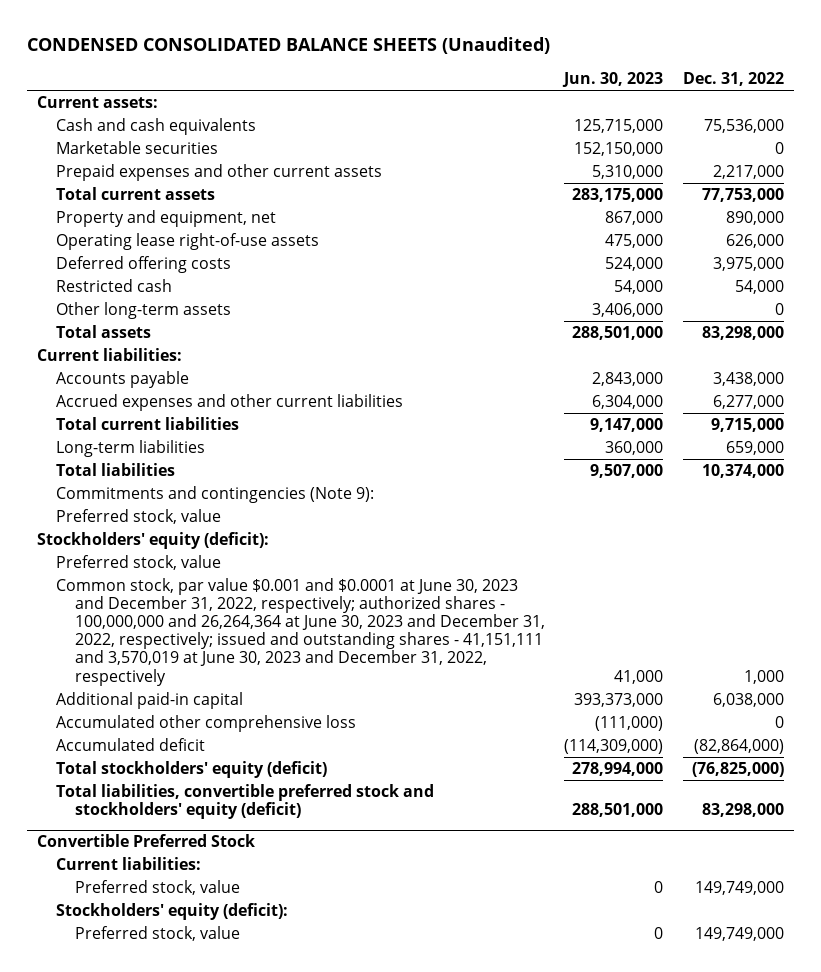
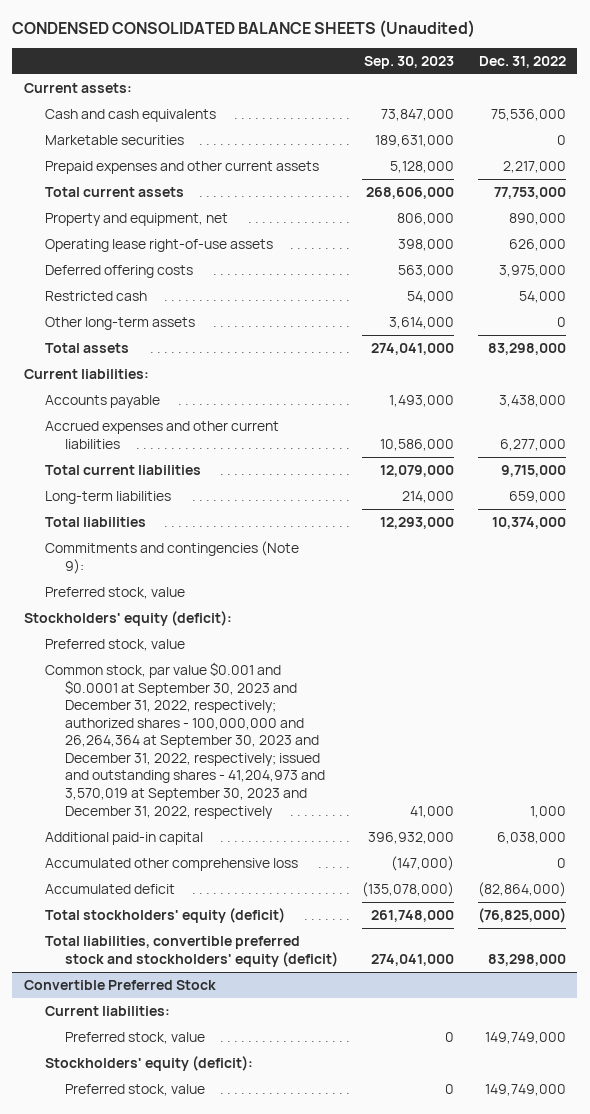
[562,71,664,87] Jun. 30, 2023 -> none
none -> [363,55,454,69] Sep. 30, 2023
[56,578,545,686] Common stock, par value $0.001 and $0.0001 at June 30, 2023 and December 31, 2022, respectively; authorized shares - 100,000,000 and 26,264,364 at June 30, 2023 and December 31, 2022, respectively; issued and outstanding shares - 41,151,111 and 3,570,019 at June 30, 2023 and December 31, 2022, respectively -> [44,662,326,819] Common stock, par value $0.001 and $0.0001 at September 30, 2023 and December 31, 2022, respectively; authorized shares - 100,000,000 and 26,264,364 at September 30, 2023 and December 31, 2022, respectively; issued and outstanding shares - 41,204,973 and 3,570,019 at September 30, 2023 and December 31, 2022, respectively

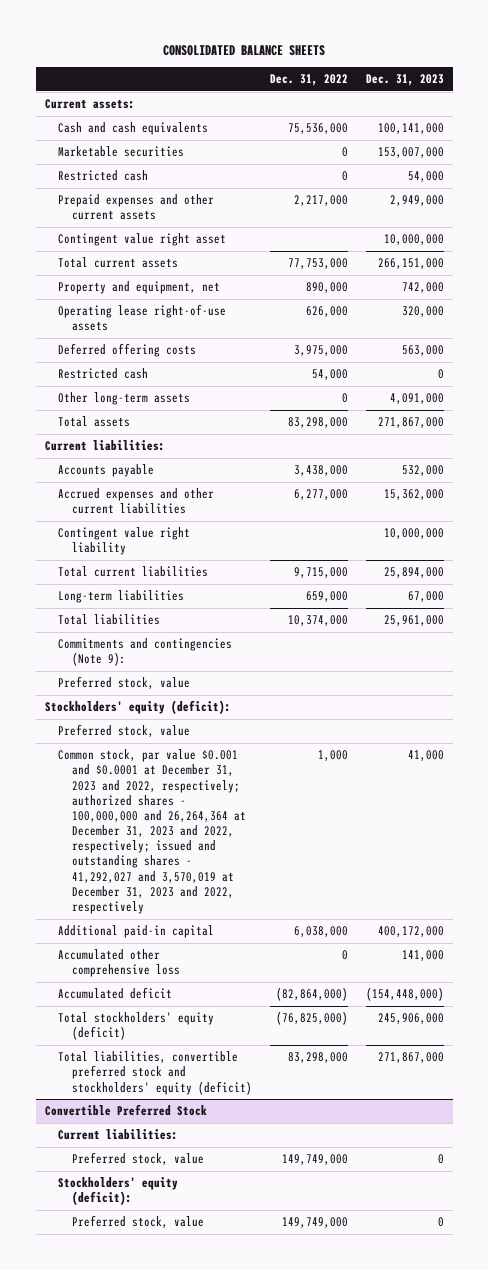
[12,19,476,38] CONDENSED CONSOLIDATED BALANCE SHEETS (Unaudited) -> [163,44,326,56] CONSOLIDATED BALANCE SHEETS
[363,55,454,69] Sep. 30, 2023 -> none
none -> [365,74,444,87] Dec. 31, 2023
none -> [58,170,149,182] Restricted cash
none -> [58,233,227,247] Contingent value right asset
none -> [58,527,191,556] Contingent value right liability
[44,662,326,819] Common stock, par value $0.001 and $0.0001 at September 30, 2023 and December 31, 2022, respectively; authorized shares - 100,000,000 and 26,264,364 at September 30, 2023 and December 31, 2022, respectively; issued and outstanding shares - 41,204,973 and 3,570,019 at September 30, 2023 and December 31, 2022, respectively -> [58,749,246,914] Common stock, par value $0.001 and $0.0001 at December 31, 2023 and 2022, respectively; authorized shares - 100,000,000 and 26,264,364 at December 31, 2023 and 2022, respectively; issued and outstanding shares - 41,292,027 and 3,570,019 at December 31, 2023 and 2022, respectively

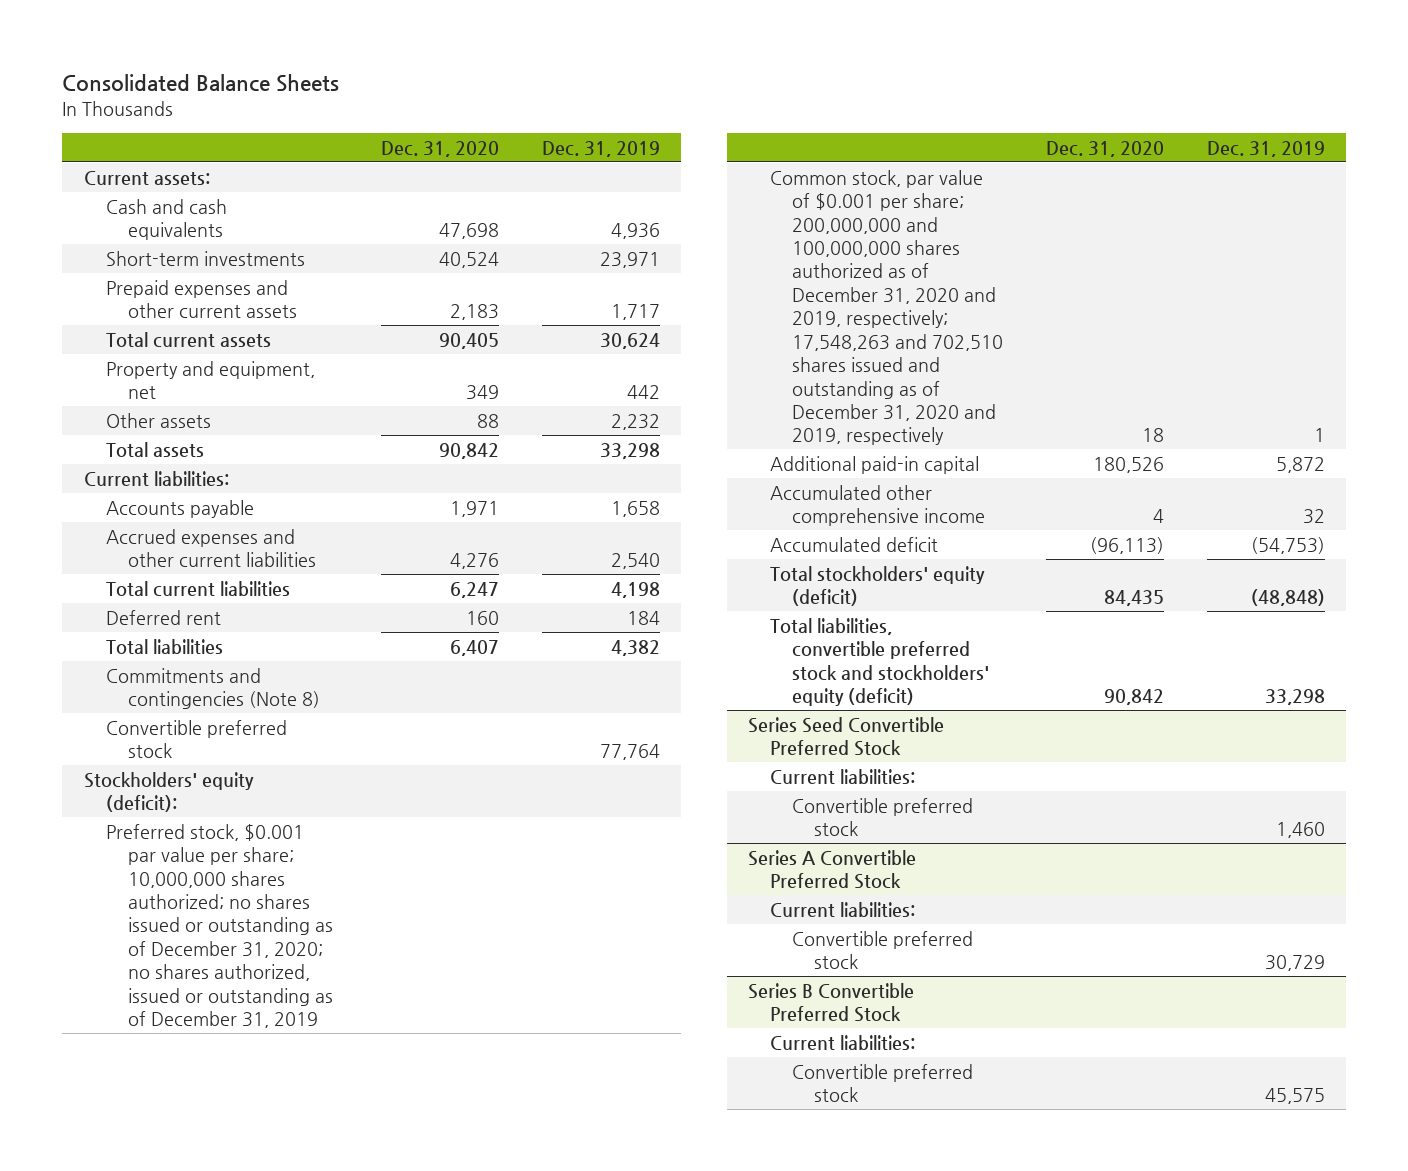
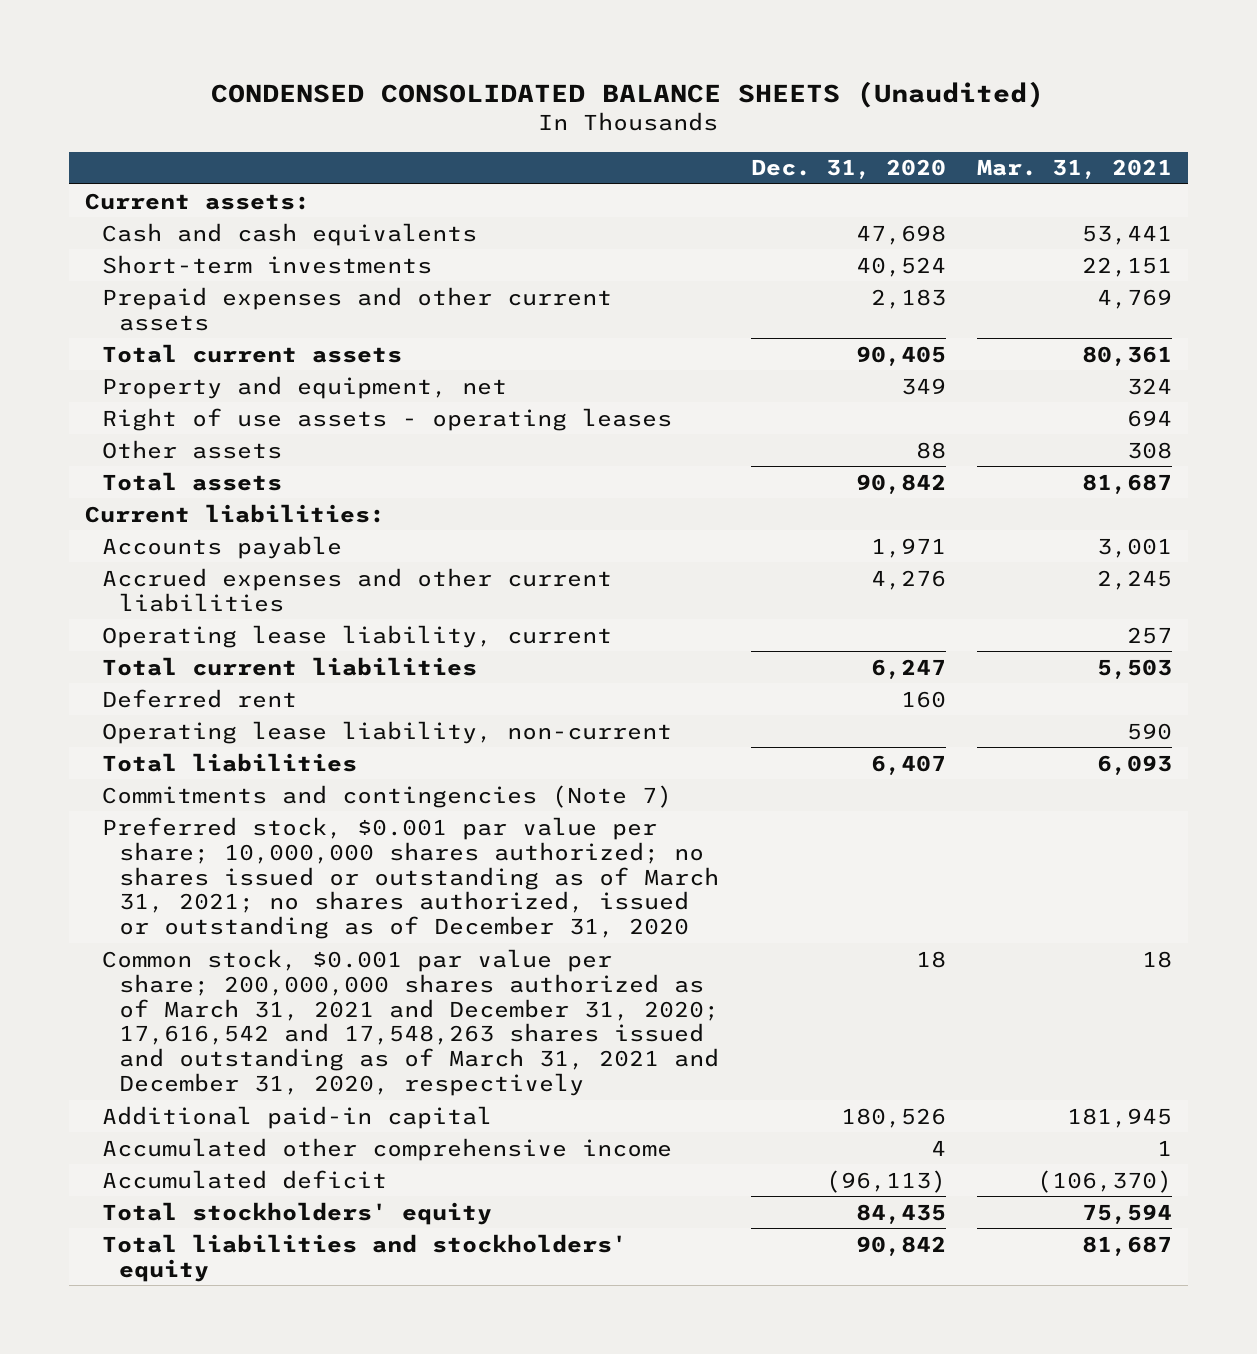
[62,74,340,93] Consolidated Balance Sheets -> [211,80,1045,108] CONDENSED CONSOLIDATED BALANCE SHEETS (Unaudited)
[542,140,661,157] Dec. 31, 2019 -> none
none -> [977,159,1173,180] Mar. 31, 2021
none -> [101,407,672,431] Right of use assets - operating leases
none -> [101,624,612,648] Operating lease liability, current
none -> [101,720,672,744] Operating lease liability, non-current
[105,719,287,759] Convertible preferred stock -> none
[83,771,254,813] Stockholders' equity (deficit): -> none
[105,667,320,710] Commitments and contingencies (Note 8) -> [101,784,672,808] Commitments and contingencies (Note 7)
[105,823,333,1029] Preferred stock, $0.001 par value per share; 10,000,000 shares authorized; no shares issued or outstanding as of December 31, 2020; no shares authorized, issued or outstanding as of December 31, 2019 -> [101,816,719,940] Preferred stock, $0.001 par value per share; 10,000,000 shares authorized; no shares issued or outstanding as of March 31, 2021; no shares authorized, issued or outstanding as of December 31, 2020
[770,169,1004,446] Common stock, par value of $0.001 per share; 200,000,000 and 100,000,000 shares authorized as of December 31, 2020 and 2019, respectively; 17,548,263 and 702,510 shares issued and outstanding as of December 31, 2020 and 2019, respectively -> [101,948,719,1097] Common stock, $0.001 par value per share; 200,000,000 shares authorized as of March 31, 2021 and December 31, 2020; 17,616,542 and 17,548,263 shares issued and outstanding as of March 31, 2021 and December 31, 2020, respectively
[748,716,945,757] Series Seed Convertible Preferred Stock -> none
[770,768,916,784] Current liabilities: -> none
[792,797,974,837] Convertible preferred stock -> none
[748,849,917,890] Series A Convertible Preferred Stock -> none
[770,901,916,917] Current liabilities: -> none
[792,930,974,970] Convertible preferred stock -> none
[748,982,915,1023] Series B Convertible Preferred Stock -> none
[770,1034,916,1050] Current liabilities: -> none
[792,1063,974,1103] Convertible preferred stock -> none
[770,565,986,607] Total stockholders' equity (deficit) -> [101,1201,492,1225] Total stockholders' equity
[770,617,990,706] Total liabilities, convertible preferred stock and stockholders' equity (deficit) -> [101,1233,627,1282] Total liabilities and stockholders' equity

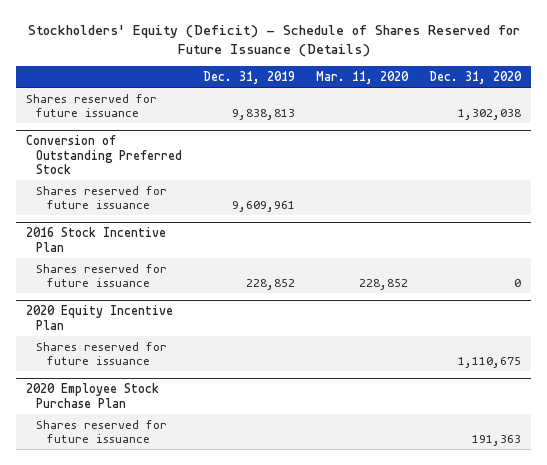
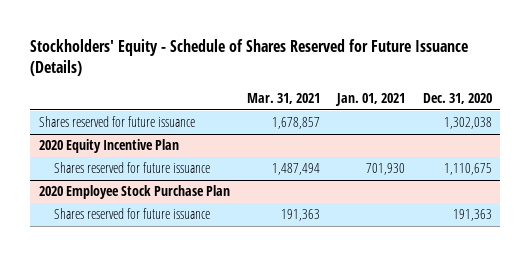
[27,24,520,58] Stockholders' Equity (Deficit) - Schedule of Shares Reserved for Future Issuance (Details) -> [30,38,469,76] Stockholders' Equity - Schedule of Shares Reserved for Future Issuance (Details)
[203,71,296,85] Dec. 31, 2019 -> none
[316,71,410,85] Mar. 11, 2020 -> none
none -> [247,93,321,105] Mar. 31, 2021
none -> [335,93,406,107] Jan. 01, 2021
[26,134,183,175] Conversion of Outstanding Preferred Stock -> none
[36,185,168,210] Shares reserved for future issuance -> none
[26,226,167,252] 2016 Stock Incentive Plan -> none
[36,263,168,288] Shares reserved for future issuance -> none

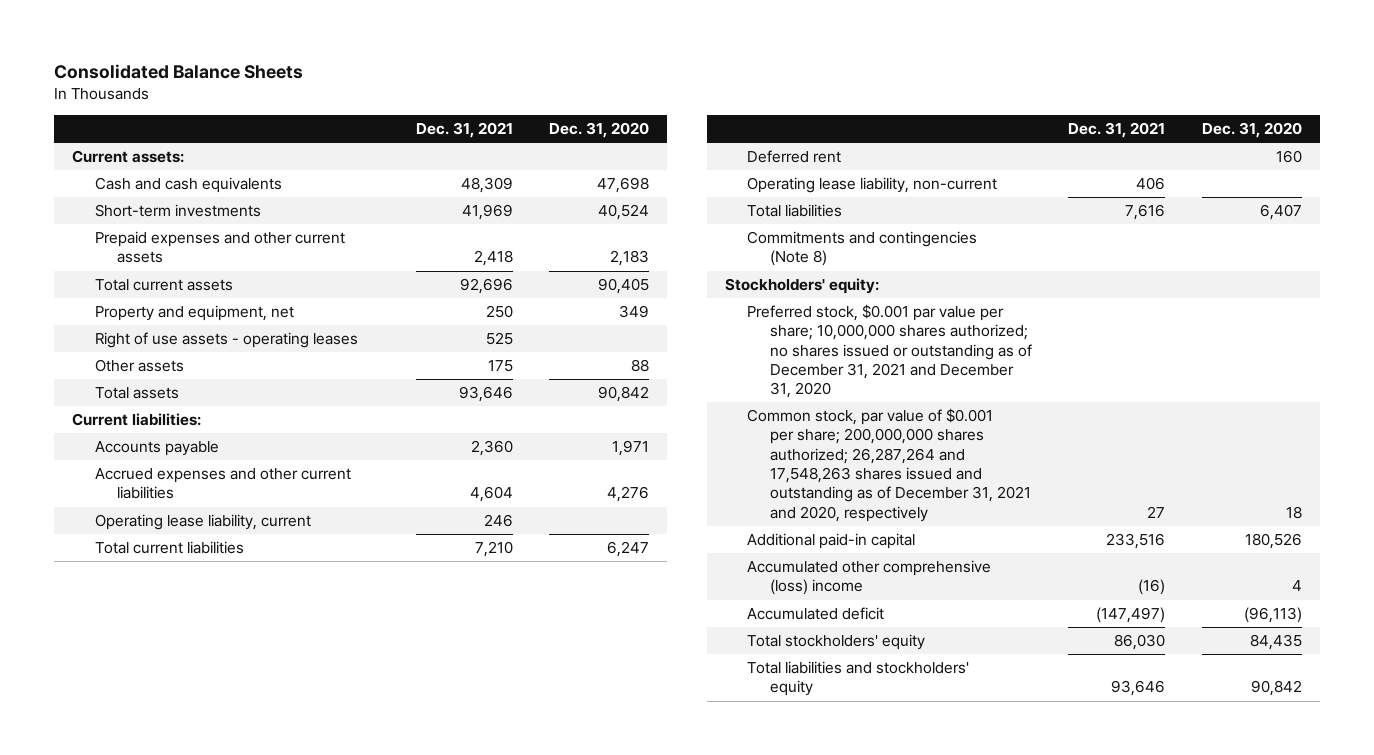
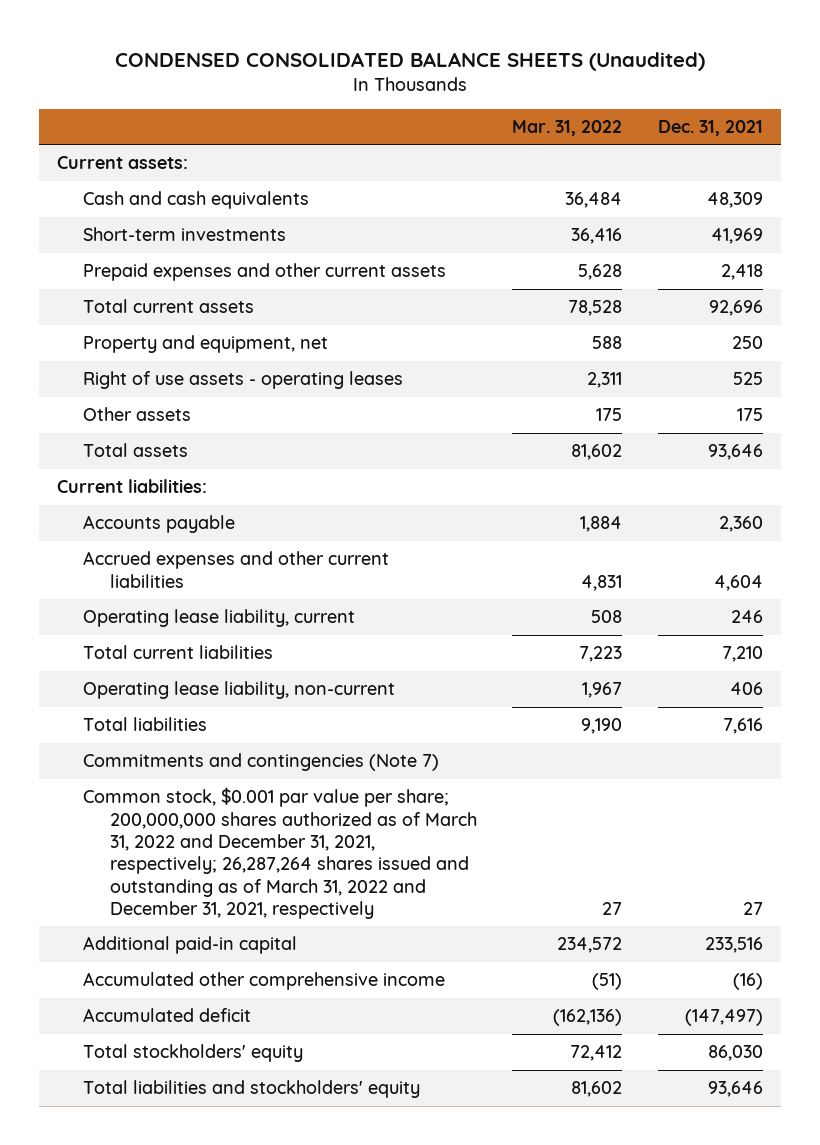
[53,64,303,80] Consolidated Balance Sheets -> [115,51,706,71] CONDENSED CONSOLIDATED BALANCE SHEETS (Unaudited)
[549,122,650,139] Dec. 31, 2020 -> none
none -> [512,119,623,136] Mar. 31, 2022
[747,150,842,164] Deferred rent -> none
[724,278,879,295] Stockholders' equity: -> none
[747,304,1032,399] Preferred stock, $0.001 par value per share; 10,000,000 shares authorized; no shares issued or outstanding as of December 31, 2021 and December 31, 2020 -> none
[747,231,978,267] Commitments and contingencies (Note 8) -> [83,753,440,772] Commitments and contingencies (Note 7)
[747,408,1031,522] Common stock, par value of $0.001 per share; 200,000,000 shares authorized; 26,287,264 and 17,548,263 shares issued and outstanding as of December 31, 2021 and 2020, respectively -> [83,787,477,919] Common stock, $0.001 par value per share; 200,000,000 shares authorized as of March 31, 2022 and December 31, 2021, respectively; 26,287,264 shares issued and outstanding as of March 31, 2022 and December 31, 2021, respectively
[747,560,992,596] Accumulated other comprehensive (loss) income -> [83,972,446,991] Accumulated other comprehensive income

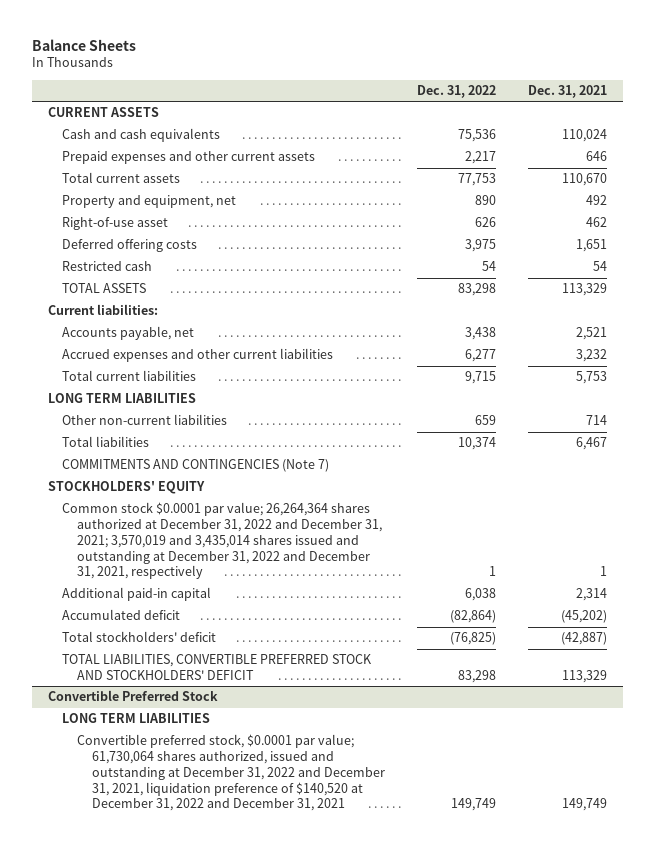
[115,51,706,71] CONDENSED CONSOLIDATED BALANCE SHEETS (Unaudited) -> [31,38,136,51] Balance Sheets
[512,119,623,136] Mar. 31, 2022 -> none
none -> [416,84,496,98] Dec. 31, 2022
[83,227,287,242] Short-term investments -> none
[83,407,192,422] Other assets -> none
[57,156,189,170] Current assets: -> [47,107,159,118] CURRENT ASSETS
[707,192,764,209] 48,309 -> [561,129,607,143] 110,024
[721,264,764,281] 2,418 -> [585,151,607,162] 646
[709,300,764,317] 92,696 -> [561,173,607,187] 110,670
[732,336,764,350] 250 -> [585,195,607,206] 492
[83,371,404,390] Right of use assets - operating leases -> [62,217,169,231] Right-of-use asset
[733,372,764,386] 525 -> [585,217,607,228] 462
none -> [62,239,198,253] Deferred offering costs
none -> [62,261,153,272] Restricted cash
[83,443,189,458] Total assets -> [62,283,147,294] TOTAL ASSETS
[708,444,764,461] 93,646 -> [561,283,607,297] 113,329
[83,609,356,628] Operating lease liability, current -> none
[83,681,396,700] Operating lease liability, non-current -> none
[83,972,446,991] Accumulated other comprehensive income -> none
[83,515,236,534] Accounts payable -> [62,326,195,341] Accounts payable, net
[719,516,764,533] 2,360 -> [575,327,607,341] 2,521
[714,574,764,591] 4,604 -> [575,349,607,363] 3,232
[722,646,764,663] 7,210 -> [575,371,607,385] 5,753
none -> [47,393,196,404] LONG TERM LIABILITIES
none -> [62,414,228,426] Other non-current liabilities
[723,718,764,735] 7,616 -> [575,437,607,451] 6,467
[83,753,440,772] Commitments and contingencies (Note 7) -> [62,459,330,473] COMMITMENTS AND CONTINGENCIES (Note 7)
none -> [47,481,205,495] STOCKHOLDERS' EQUITY
[83,787,477,919] Common stock, $0.001 par value per share; 200,000,000 shares authorized as of March 31, 2022 and December 31, 2021, respectively; 26,287,264 shares issued and outstanding as of March 31, 2022 and December 31, 2021, respectively -> [62,502,383,580] Common stock $0.0001 par value; 26,264,364 shares authorized at December 31, 2022 and December 31, 2021; 3,570,019 and 3,435,014 shares issued and outstanding at December 31, 2022 and December 31, 2021, respectively
[743,901,764,915] 27 -> [599,566,607,577] 1
[705,937,764,954] 233,516 -> [575,588,607,602] 2,314
[685,1009,764,1027] (147,497) -> [560,610,607,624] (45,202)
[83,1044,304,1063] Total stockholders' equity -> [62,631,217,643] Total stockholders' deficit
[708,1045,764,1062] 86,030 -> [560,632,607,646] (42,887)
[83,1080,421,1099] Total liabilities and stockholders' equity -> [62,654,373,680] TOTAL LIABILITIES, CONVERTIBLE PREFERRED STOCK AND STOCKHOLDERS' DEFICIT
[708,1081,764,1098] 93,646 -> [561,669,607,683] 113,329
none -> [47,690,218,702] Convertible Preferred Stock
none -> [62,713,211,724] LONG TERM LIABILITIES
none -> [77,734,385,812] Convertible preferred stock, $0.0001 par value; 61,730,064 shares authorized, issued and outstanding at December 31, 2022 and December 31, 2021, liquidation preference of $140,520 at December 31, 2022 and December 31, 2021

